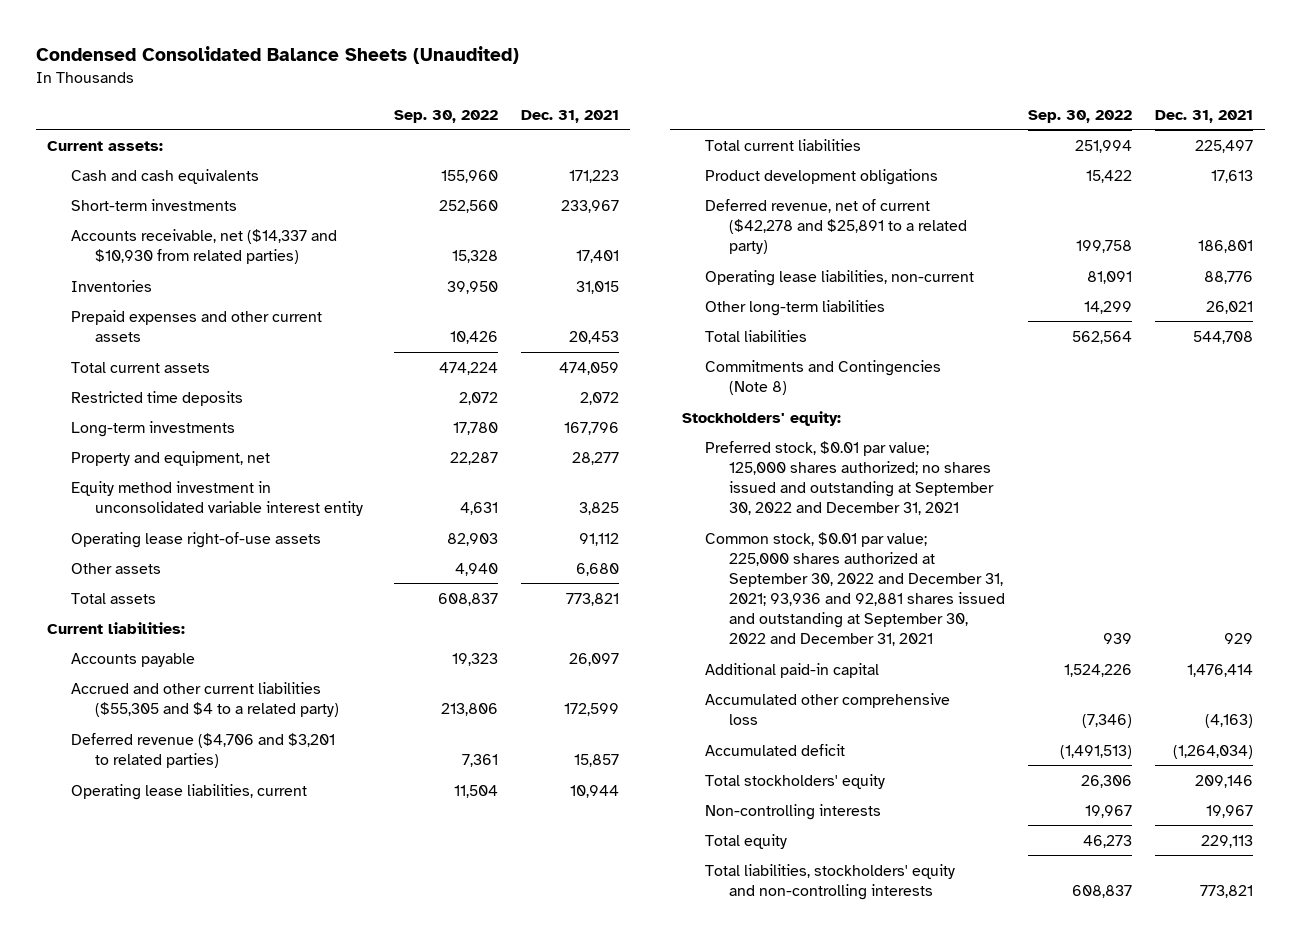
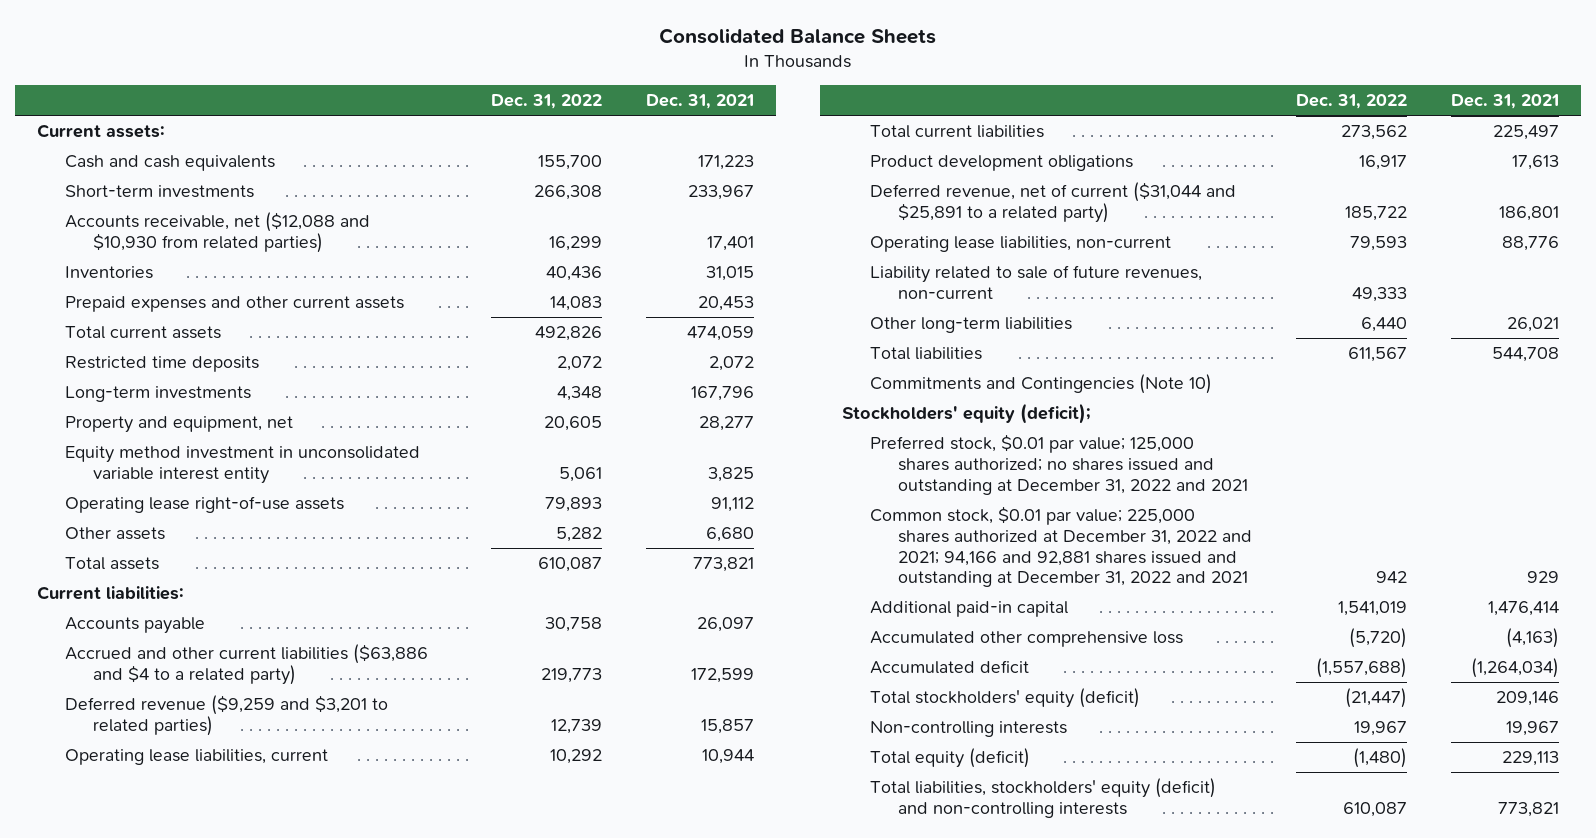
[35,45,519,64] Condensed Consolidated Balance Sheets (Unaudited) -> [659,27,937,44] Consolidated Balance Sheets
[393,109,498,123] Sep. 30, 2022 -> none
none -> [490,93,602,109] Dec. 31, 2022
[71,228,338,264] Accounts receivable, net ($14,337 and $10,930 from related parties) -> [64,212,370,253] Accounts receivable, net ($12,088 and $10,930 from related parties)
[71,681,339,717] Accrued and other current liabilities ($55,305 and $4 to a related party) -> [64,644,428,685] Accrued and other current liabilities ($63,886 and $4 to a related party)
[71,732,336,768] Deferred revenue ($4,706 and $3,201 to related parties) -> [64,695,388,736] Deferred revenue ($9,259 and $3,201 to related parties)
[705,198,967,254] Deferred revenue, net of current ($42,278 and $25,891 to a related party) -> [870,182,1237,223] Deferred revenue, net of current ($31,044 and $25,891 to a related party)
none -> [870,265,1203,299] Liability related to sale of future revenues, non-current
[705,359,942,395] Commitments and Contingencies (Note 8) -> [870,374,1213,395] Commitments and Contingencies (Note 10)
[681,410,841,426] Stockholders' equity: -> [842,403,1092,425] Stockholders' equity (deficit);
[705,440,994,515] Preferred stock, $0.01 par value; 125,000 shares authorized; no shares issued and outstanding at September 30, 2022 and December 31, 2021 -> [870,434,1249,495] Preferred stock, $0.01 par value; 125,000 shares authorized; no shares issued and outstanding at December 31, 2022 and 2021
[705,531,1005,647] Common stock, $0.01 par value; 225,000 shares authorized at September 30, 2022 and December 31, 2021; 93,936 and 92,881 shares issued and outstanding at September 30, 2022 and December 31, 2021 -> [870,506,1253,588] Common stock, $0.01 par value; 225,000 shares authorized at December 31, 2022 and 2021; 94,166 and 92,881 shares issued and outstanding at December 31, 2022 and 2021
[705,773,886,789] Total stockholders' equity -> [870,688,1141,709] Total stockholders' equity (deficit)
[705,833,788,849] Total equity -> [870,748,1031,769] Total equity (deficit)
[705,863,956,900] Total liabilities, stockholders' equity and non-controlling interests -> [870,778,1217,818] Total liabilities, stockholders' equity (deficit) and non-controlling interests

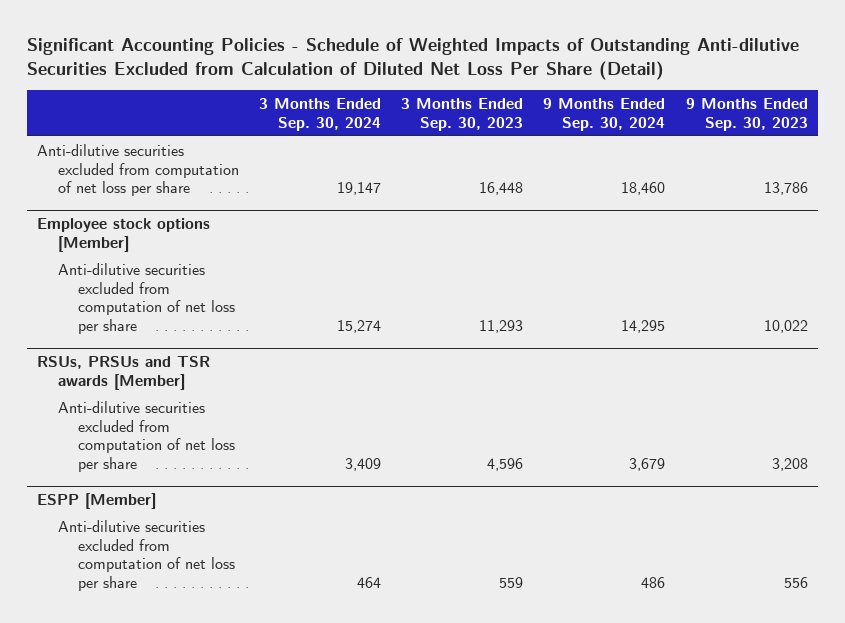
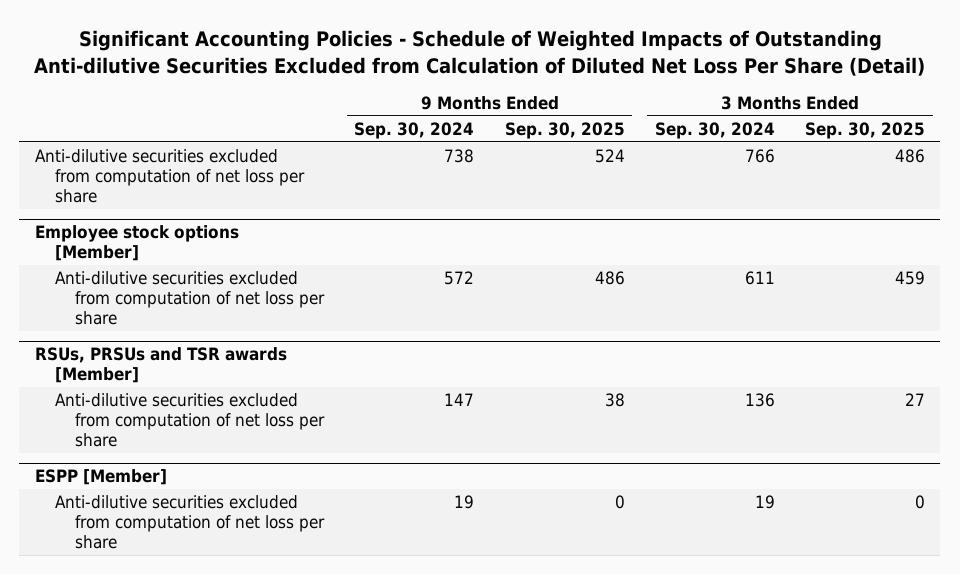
[401,98,524,131] 3 Months Ended Sep. 30, 2023 -> none
[685,98,808,131] 9 Months Ended Sep. 30, 2023 -> none
none -> [504,121,625,139] Sep. 30, 2025
none -> [805,121,926,139] Sep. 30, 2025
[336,182,381,196] 19,147 -> [744,149,775,164] 766
[621,182,666,196] 18,460 -> [444,149,475,164] 738
[336,320,381,334] 15,274 -> [744,271,775,286] 611
[621,320,666,334] 14,295 -> [444,271,475,286] 572
[344,458,381,472] 3,409 -> [744,393,775,408] 136
[629,458,666,472] 3,679 -> [444,393,475,407] 147
[356,577,381,589] 464 -> [754,495,775,510] 19
[641,577,666,589] 486 -> [454,495,475,510] 19

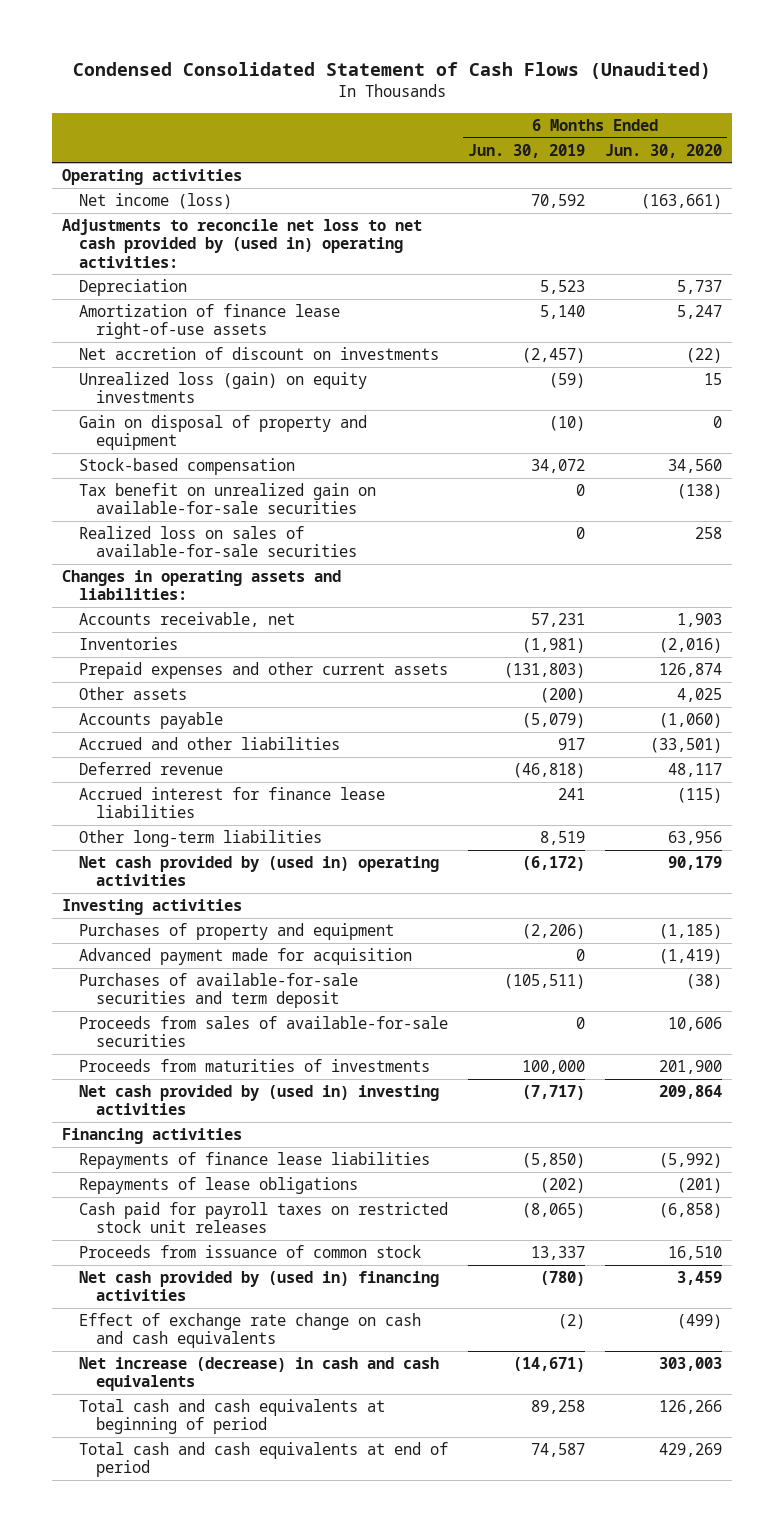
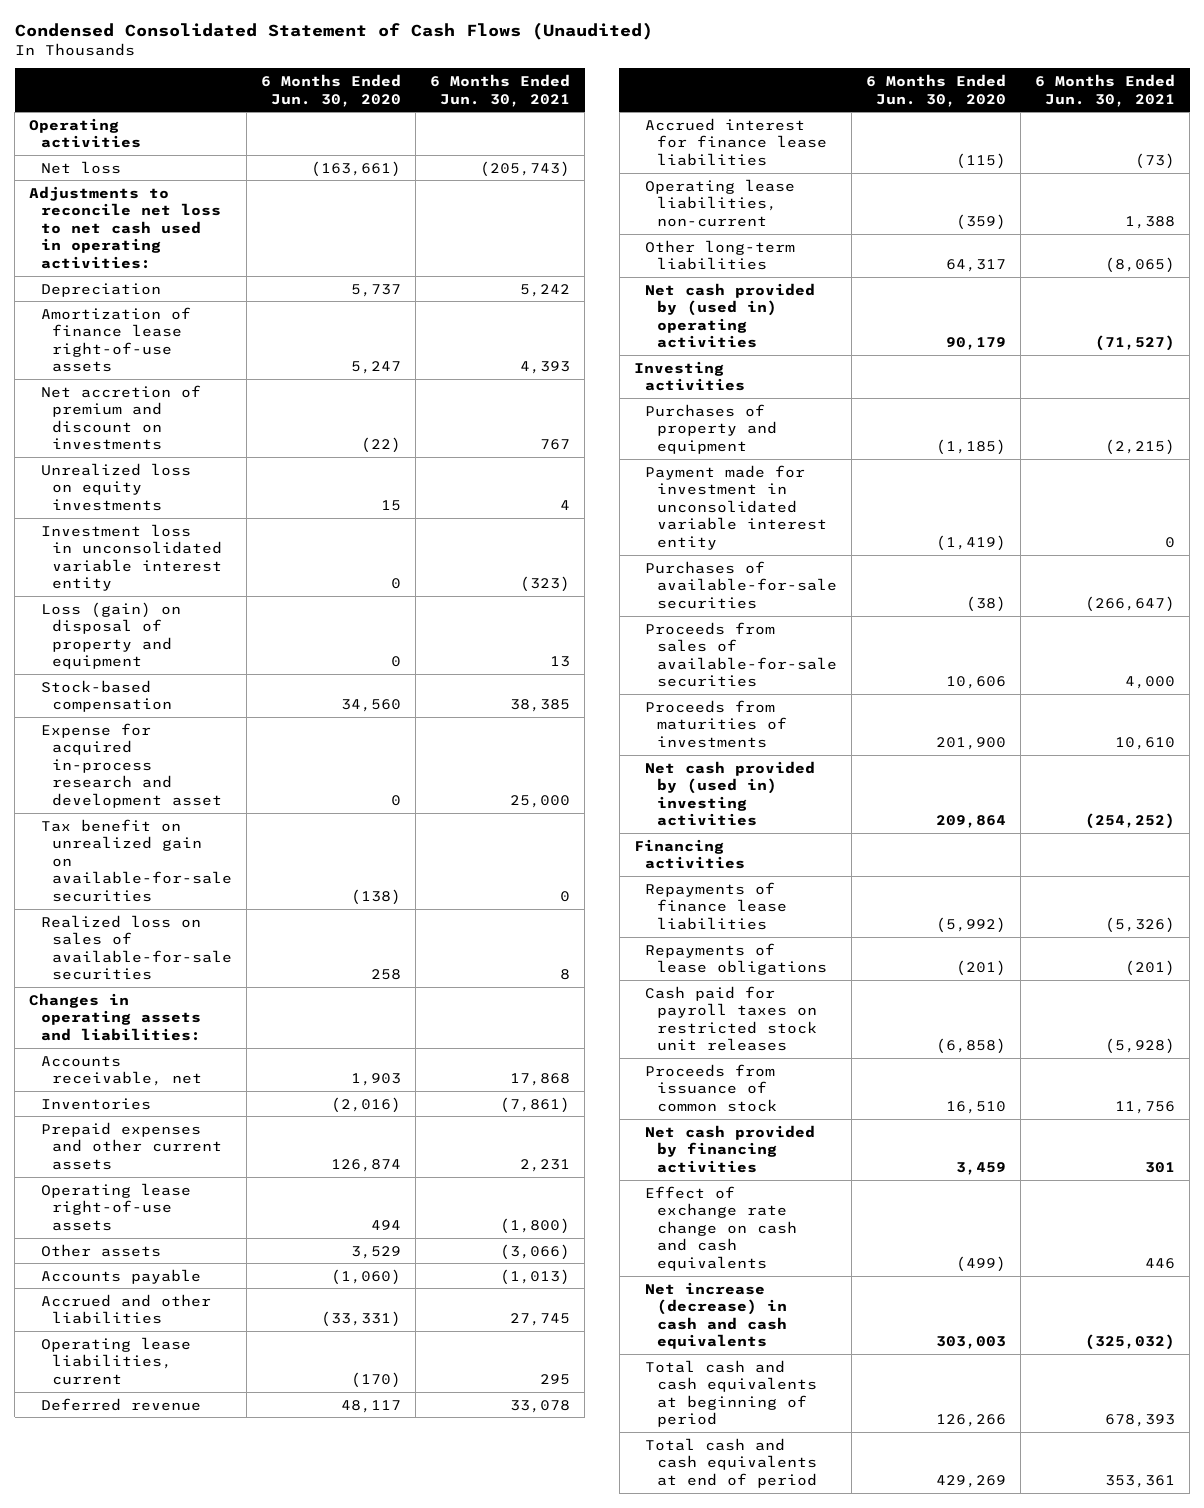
[468,143,586,158] Jun. 30, 2019 -> none
none -> [430,73,571,107] 6 Months Ended Jun. 30, 2021
[79,192,233,209] Net income (loss) -> [40,160,121,174] Net loss
[62,218,423,268] Adjustments to reconcile net loss to net cash provided by (used in) operating activities: -> [29,185,221,270] Adjustments to reconcile net loss to net cash used in operating activities:
[79,346,440,360] Net accretion of discount on investments -> [40,384,201,451] Net accretion of premium and discount on investments
[79,371,368,404] Unrealized loss (gain) on equity investments -> [40,462,191,511] Unrealized loss on equity investments
none -> [40,523,223,592] Investment loss in unconsolidated variable interest entity
[79,414,368,451] Gain on disposal of property and equipment -> [40,601,181,670] Loss (gain) on disposal of property and equipment
none -> [40,722,223,809] Expense for acquired in-process research and development asset
none -> [40,1182,191,1231] Operating lease right-of-use assets
[677,687,723,702] 4,025 -> [351,1245,402,1259] 3,529
[650,737,723,753] (33,501) -> [321,1311,402,1328] (33,331)
none -> [40,1336,191,1385] Operating lease liabilities, current
none -> [645,178,796,227] Operating lease liabilities, non-current
[668,830,723,845] 63,956 -> [946,259,1007,273] 64,317
[79,947,413,965] Advanced payment made for acquisition -> [645,464,828,551] Payment made for investment in unconsolidated variable interest entity
[79,972,359,1009] Purchases of available-for-sale securities and term deposit -> [645,560,838,609] Purchases of available-for-sale securities
[79,1270,440,1302] Net cash provided by (used in) financing activities -> [645,1124,816,1173] Net cash provided by financing activities

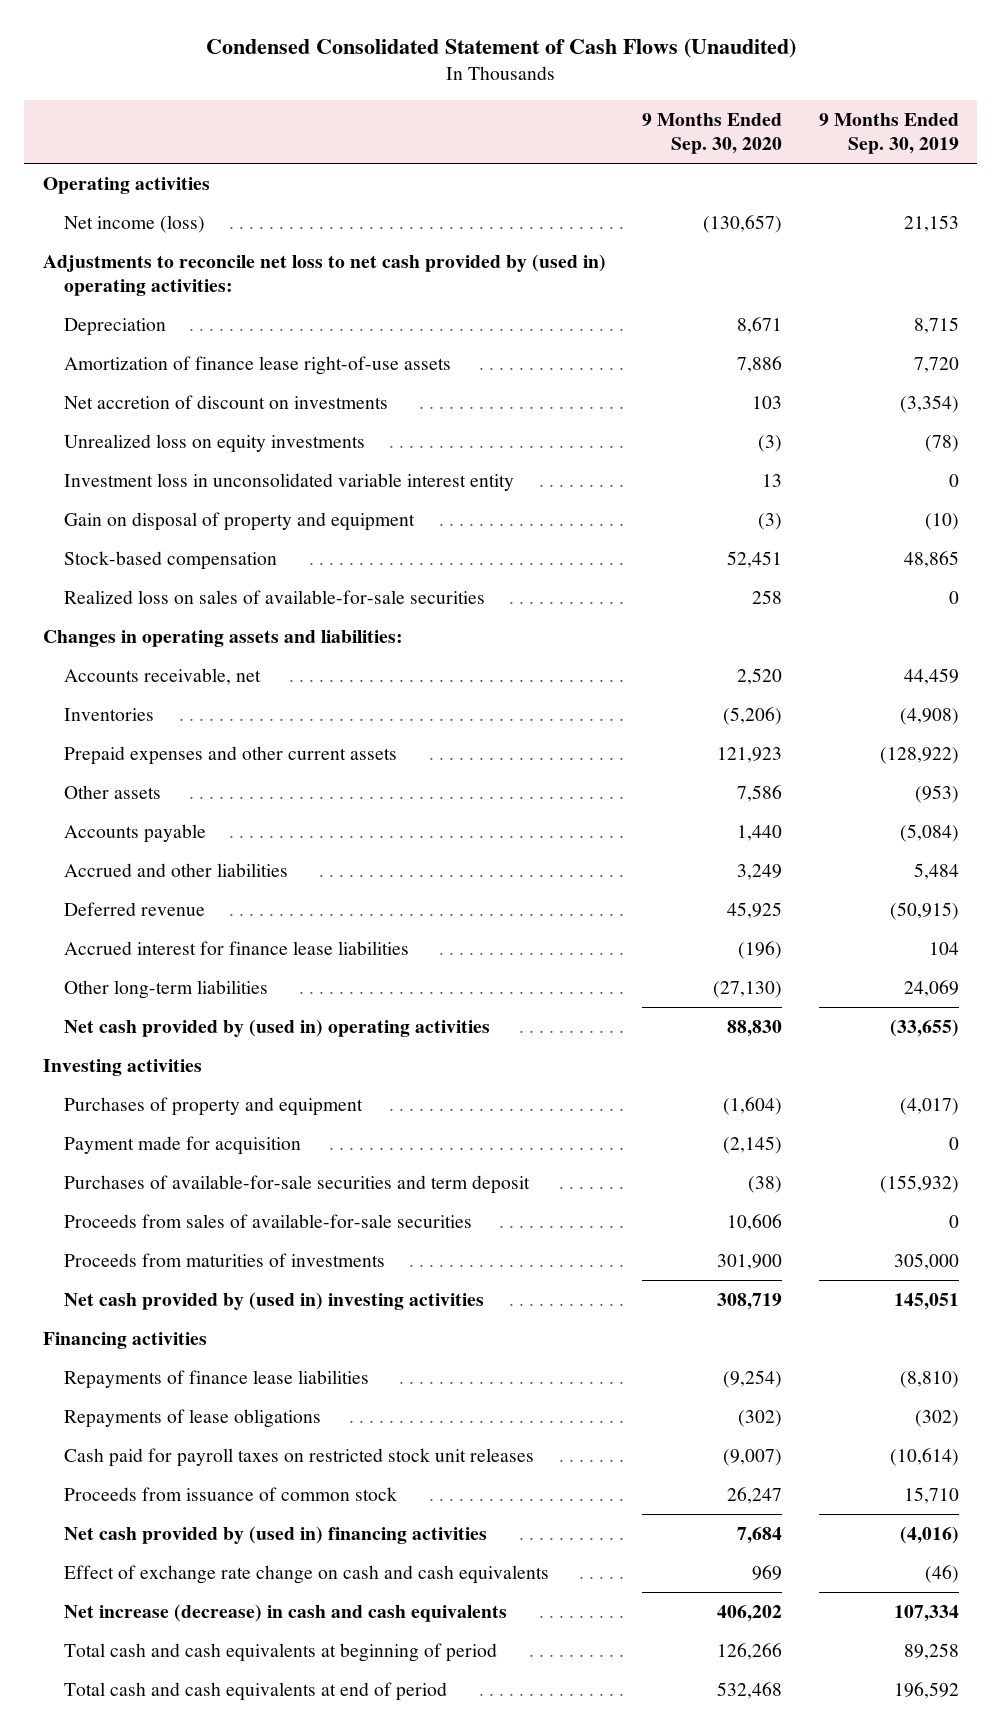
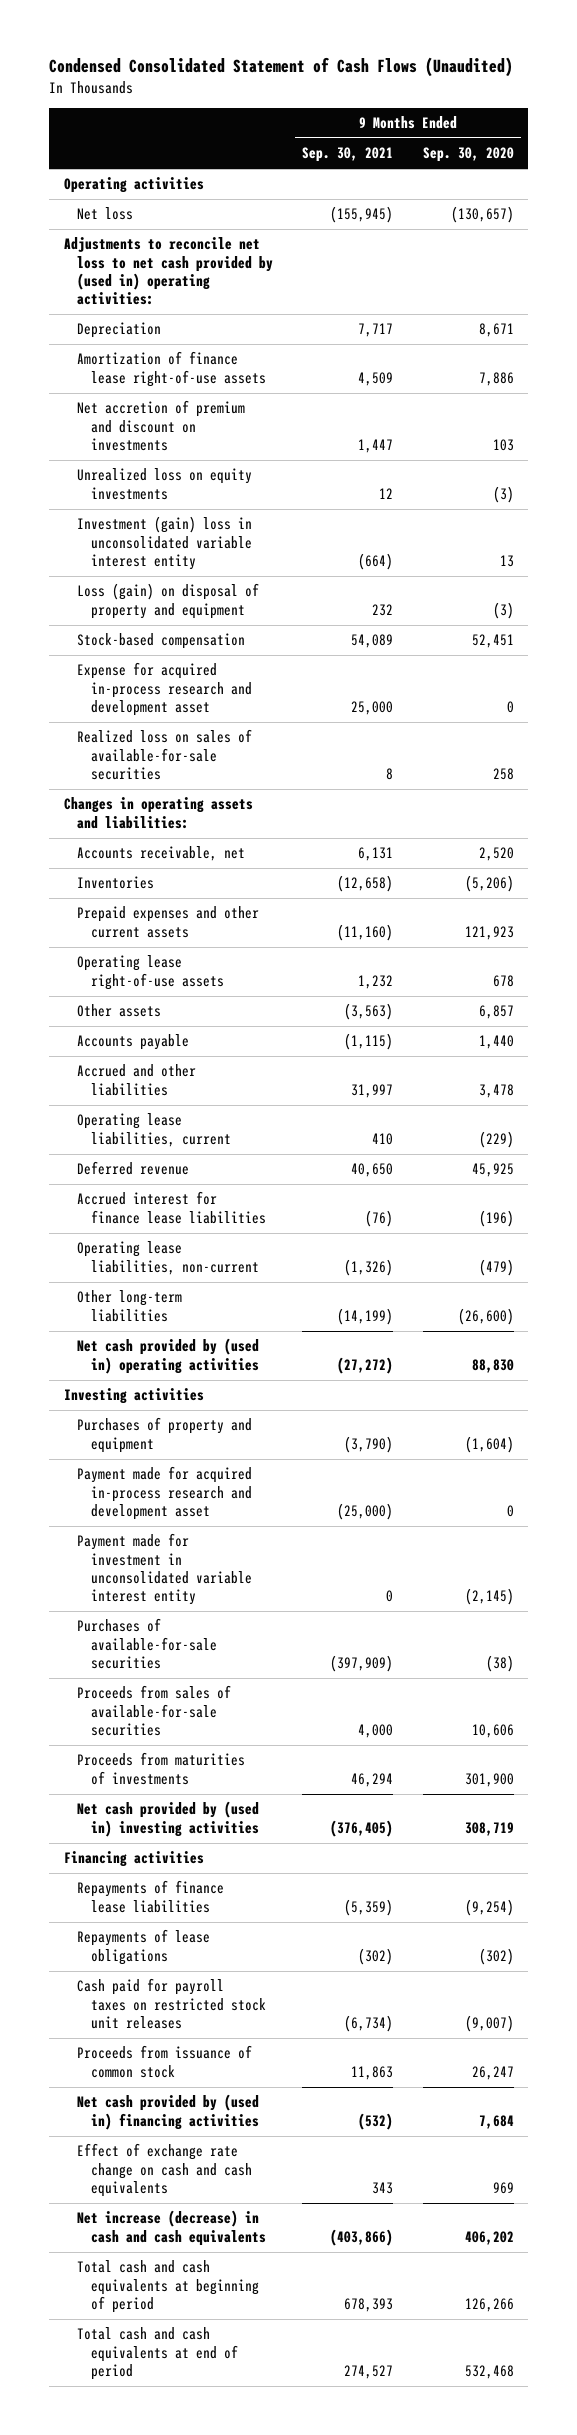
[819,112,960,155] 9 Months Ended Sep. 30, 2019 -> none
none -> [302,147,394,163] Sep. 30, 2021
[63,214,205,233] Net income (loss) -> [77,207,134,221] Net loss
[63,394,388,409] Net accretion of discount on investments -> [77,400,246,452] Net accretion of premium and discount on investments
[63,472,514,491] Investment loss in unconsolidated variable interest entity -> [77,516,253,571] Investment (gain) loss in unconsolidated variable interest entity
[63,511,415,531] Gain on disposal of property and equipment -> [77,583,260,619] Loss (gain) on disposal of property and equipment
none -> [77,662,252,717] Expense for acquired in-process research and development asset
none -> [77,955,224,990] Operating lease right-of-use assets
[737,784,783,802] 7,586 -> [478,1005,514,1020] 6,857
[737,863,783,880] 3,249 -> [478,1083,514,1098] 3,478
none -> [77,1113,231,1147] Operating lease liabilities, current
none -> [77,1241,259,1275] Operating lease liabilities, non-current
[713,980,783,998] (27,130) -> [457,1307,514,1325] (26,600)
none -> [77,1466,253,1521] Payment made for acquired in-process research and development asset
[63,1135,301,1155] Payment made for acquisition -> [77,1533,252,1606] Payment made for investment in unconsolidated variable interest entity
[63,1174,530,1194] Purchases of available-for-sale securities and term deposit -> [77,1618,217,1670] Purchases of available-for-sale securities

